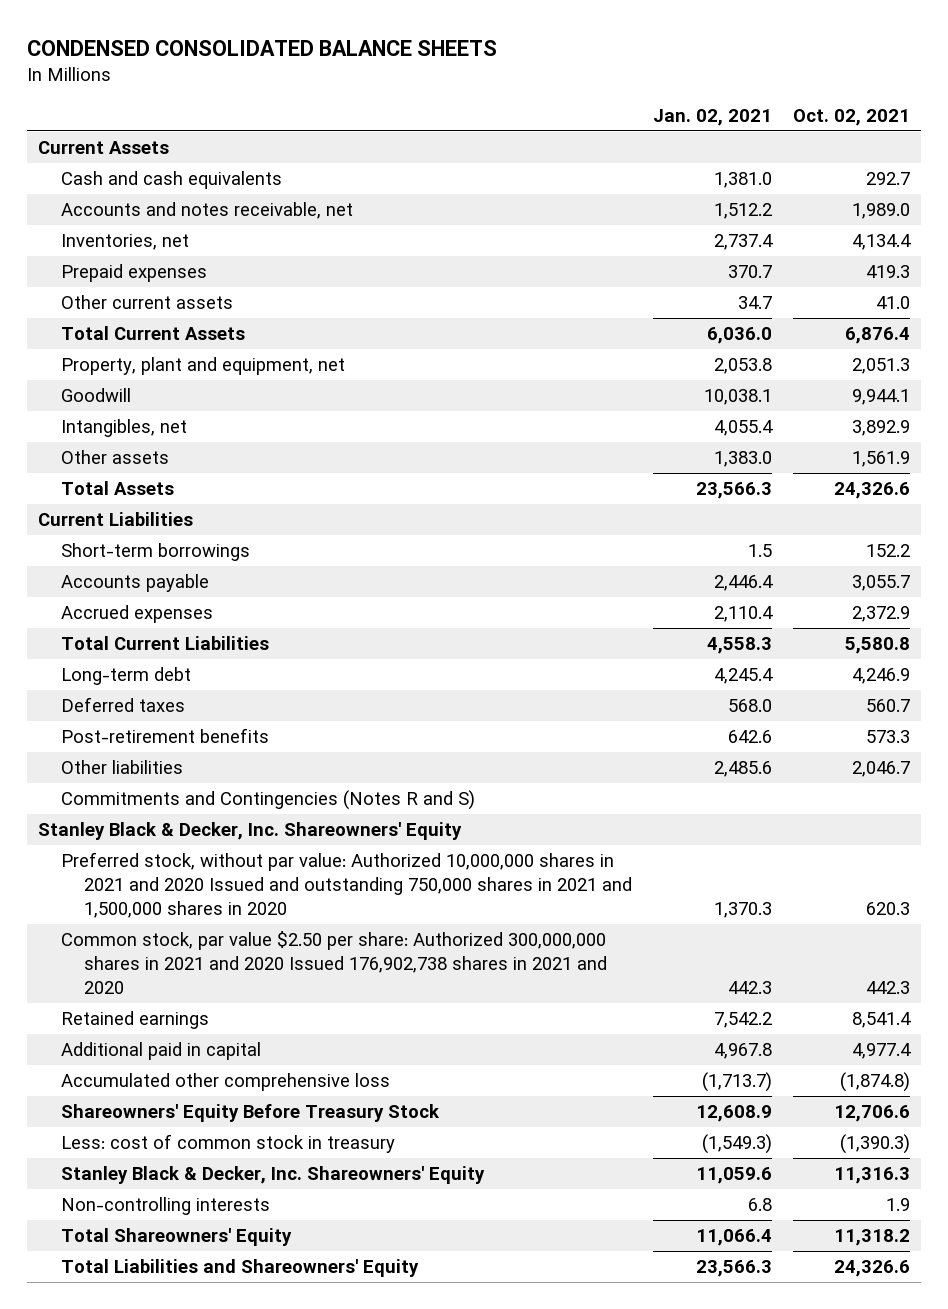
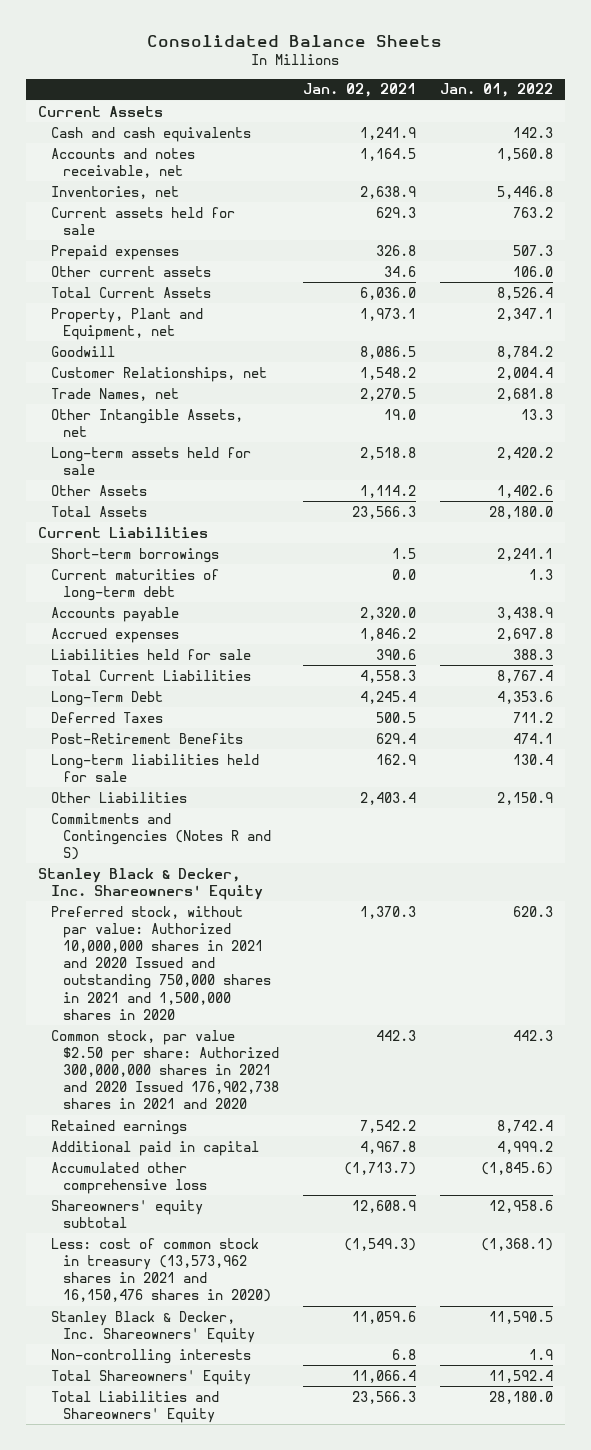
[27,39,498,56] CONDENSED CONSOLIDATED BALANCE SHEETS -> [147,34,443,47] Consolidated Balance Sheets
[793,108,911,126] Oct. 02, 2021 -> none
none -> [439,83,553,98] Jan. 01, 2022
[714,172,773,189] 1,381.0 -> [359,126,416,140] 1,241.9
[714,203,773,220] 1,512.2 -> [359,147,416,161] 1,164.5
[714,234,774,251] 2,737.4 -> [359,185,416,199] 2,638.9
none -> [50,206,235,235] Current assets held for sale
[728,265,773,279] 370.7 -> [375,244,416,256] 326.8
[738,296,773,310] 34.7 -> [383,265,416,277] 34.6
[60,419,187,438] Intangibles, net -> none
[60,357,345,376] Property, plant and equipment, net -> [50,307,203,340] Property, Plant and Equipment, net
[714,358,773,375] 2,053.8 -> [359,307,416,321] 1,973.1
[704,389,773,406] 10,038.1 -> [359,345,416,359] 8,086.5
none -> [50,366,267,382] Customer Relationships, net
none -> [50,387,179,401] Trade Names, net
none -> [50,408,243,437] Other Intangible Assets, net
none -> [50,446,251,475] Long-term assets held for sale
[60,450,169,465] Other assets -> [50,484,147,496] Other Assets
[714,451,773,468] 1,383.0 -> [359,484,416,498] 1,114.2
none -> [50,568,219,601] Current maturities of long-term debt
[714,575,774,592] 2,446.4 -> [359,606,416,620] 2,320.0
[714,606,774,623] 2,110.4 -> [359,627,416,641] 1,846.2
none -> [50,648,251,660] Liabilities held for sale
[60,667,191,686] Long-term debt -> [50,690,163,706] Long-Term Debt
[60,697,185,713] Deferred taxes -> [50,711,163,723] Deferred Taxes
[728,699,773,713] 568.0 -> [375,711,416,723] 500.5
[60,728,269,744] Post-retirement benefits -> [50,732,243,744] Post-Retirement Benefits
[728,730,773,744] 642.6 -> [375,732,416,744] 629.4
none -> [50,753,259,782] Long-term liabilities held for sale
[60,760,183,775] Other liabilities -> [50,791,187,803] Other Liabilities
[714,761,773,778] 2,485.6 -> [359,791,416,805] 2,403.4
[60,1104,440,1123] Shareowners' Equity Before Treasury Stock -> [50,1199,203,1228] Shareowners' equity subtotal
[60,1134,395,1154] Less: cost of common stock in treasury -> [50,1237,272,1303] Less: cost of common stock in treasury (13,573,962 shares in 2021 and 16,150,476 shares in 2020)

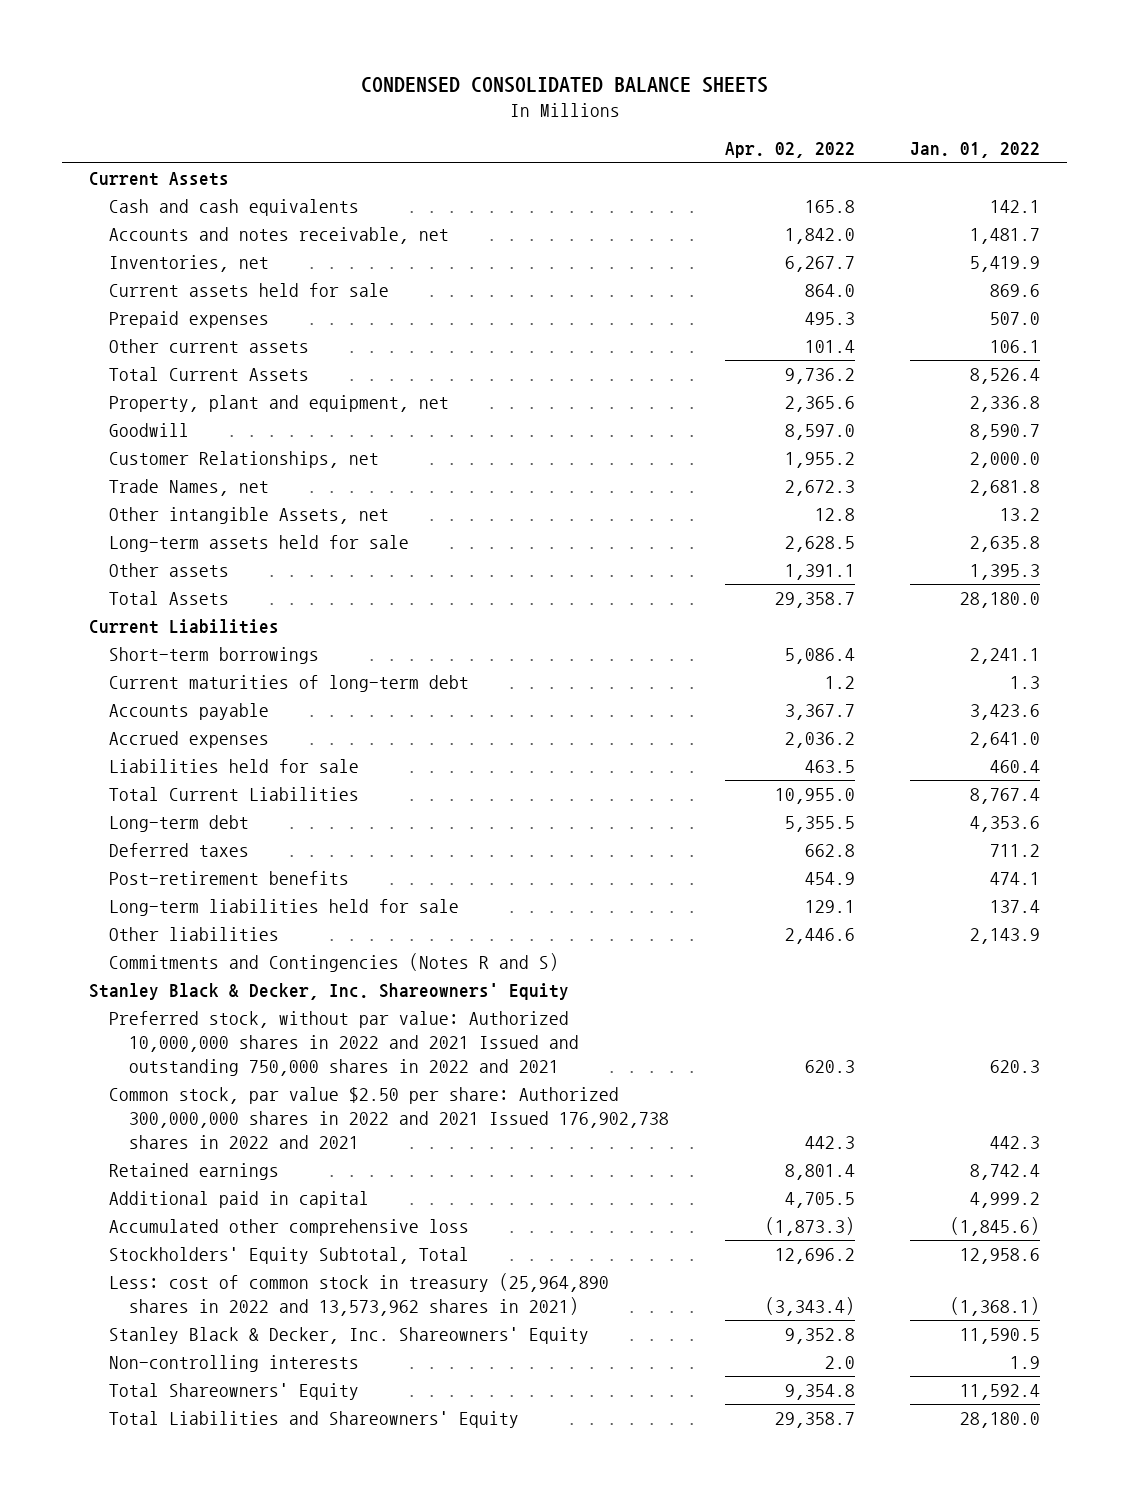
[147,34,443,47] Consolidated Balance Sheets -> [360,76,768,93] CONDENSED CONSOLIDATED BALANCE SHEETS
[302,83,416,98] Jan. 02, 2021 -> none
none -> [724,142,855,159] Apr. 02, 2022
[512,126,553,138] 142.3 -> [989,200,1040,214] 142.1
[496,147,553,161] 1,560.8 -> [969,228,1040,245] 1,481.7
[496,185,553,199] 5,446.8 -> [969,256,1040,273] 5,419.9
[512,206,553,218] 763.2 -> [989,284,1040,298] 869.6
[512,244,553,256] 507.3 -> [989,312,1040,326] 507.0
[512,265,553,277] 106.0 -> [989,340,1040,354] 106.1
[50,307,203,340] Property, Plant and Equipment, net -> [109,395,450,413] Property, plant and equipment, net
[496,307,553,321] 2,347.1 -> [969,396,1040,413] 2,336.8
[496,345,553,359] 8,784.2 -> [969,424,1040,441] 8,590.7
[496,366,553,380] 2,004.4 -> [969,452,1040,469] 2,000.0
[50,408,243,437] Other Intangible Assets, net -> [109,507,390,525] Other intangible Assets, net
[520,408,553,420] 13.3 -> [999,508,1040,522] 13.2
[496,446,553,460] 2,420.2 -> [969,536,1040,553] 2,635.8
[50,484,147,496] Other Assets -> [109,563,230,578] Other assets
[496,484,553,498] 1,402.6 -> [969,564,1040,581] 1,395.3
[496,606,553,620] 3,438.9 -> [969,704,1040,721] 3,423.6
[496,627,553,641] 2,697.8 -> [969,732,1040,749] 2,641.0
[512,648,553,660] 388.3 -> [989,760,1040,774] 460.4
[50,690,163,706] Long-Term Debt -> [109,815,250,833] Long-term debt
[50,711,163,723] Deferred Taxes -> [109,843,250,858] Deferred taxes
[50,732,243,744] Post-Retirement Benefits -> [109,871,350,886] Post-retirement benefits
[512,753,553,765] 130.4 -> [989,900,1040,914] 137.4
[50,791,187,803] Other Liabilities -> [109,927,280,942] Other liabilities
[496,791,553,805] 2,150.9 -> [969,928,1040,945] 2,143.9
[50,905,272,1020] Preferred stock, without par value: Authorized 10,000,000 shares in 2021 and 2020 Issued and outstanding 750,000 shares in 2021 and 1,500,000 shares in 2020 -> [109,1011,580,1076] Preferred stock, without par value: Authorized 10,000,000 shares in 2022 and 2021 Issued and outstanding 750,000 shares in 2022 and 2021
[50,1029,280,1110] Common stock, par value $2.50 per share: Authorized 300,000,000 shares in 2021 and 2020 Issued 176,902,738 shares in 2021 and 2020 -> [109,1087,670,1149] Common stock, par value $2.50 per share: Authorized 300,000,000 shares in 2022 and 2021 Issued 176,902,738 shares in 2022 and 2021
[50,1199,203,1228] Shareowners' equity subtotal -> [109,1247,470,1265] Stockholders' Equity Subtotal, Total
[50,1237,272,1303] Less: cost of common stock in treasury (13,573,962 shares in 2021 and 16,150,476 shares in 2020) -> [109,1273,610,1316] Less: cost of common stock in treasury (25,964,890 shares in 2022 and 13,573,962 shares in 2021)

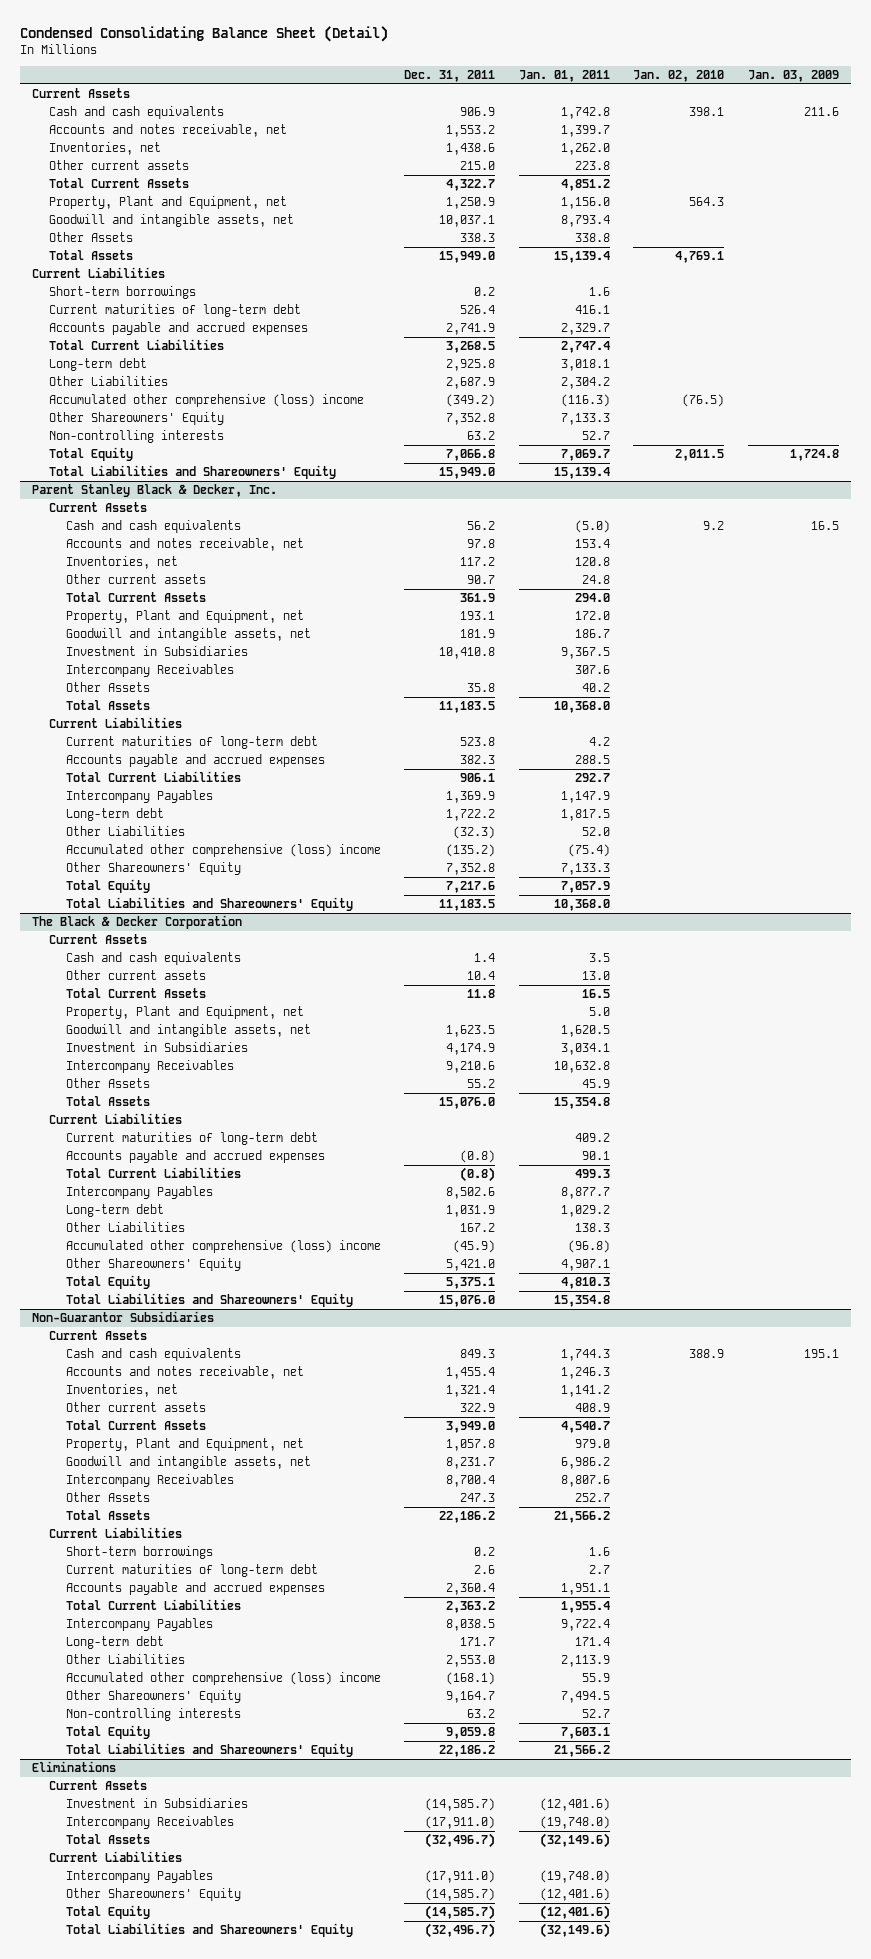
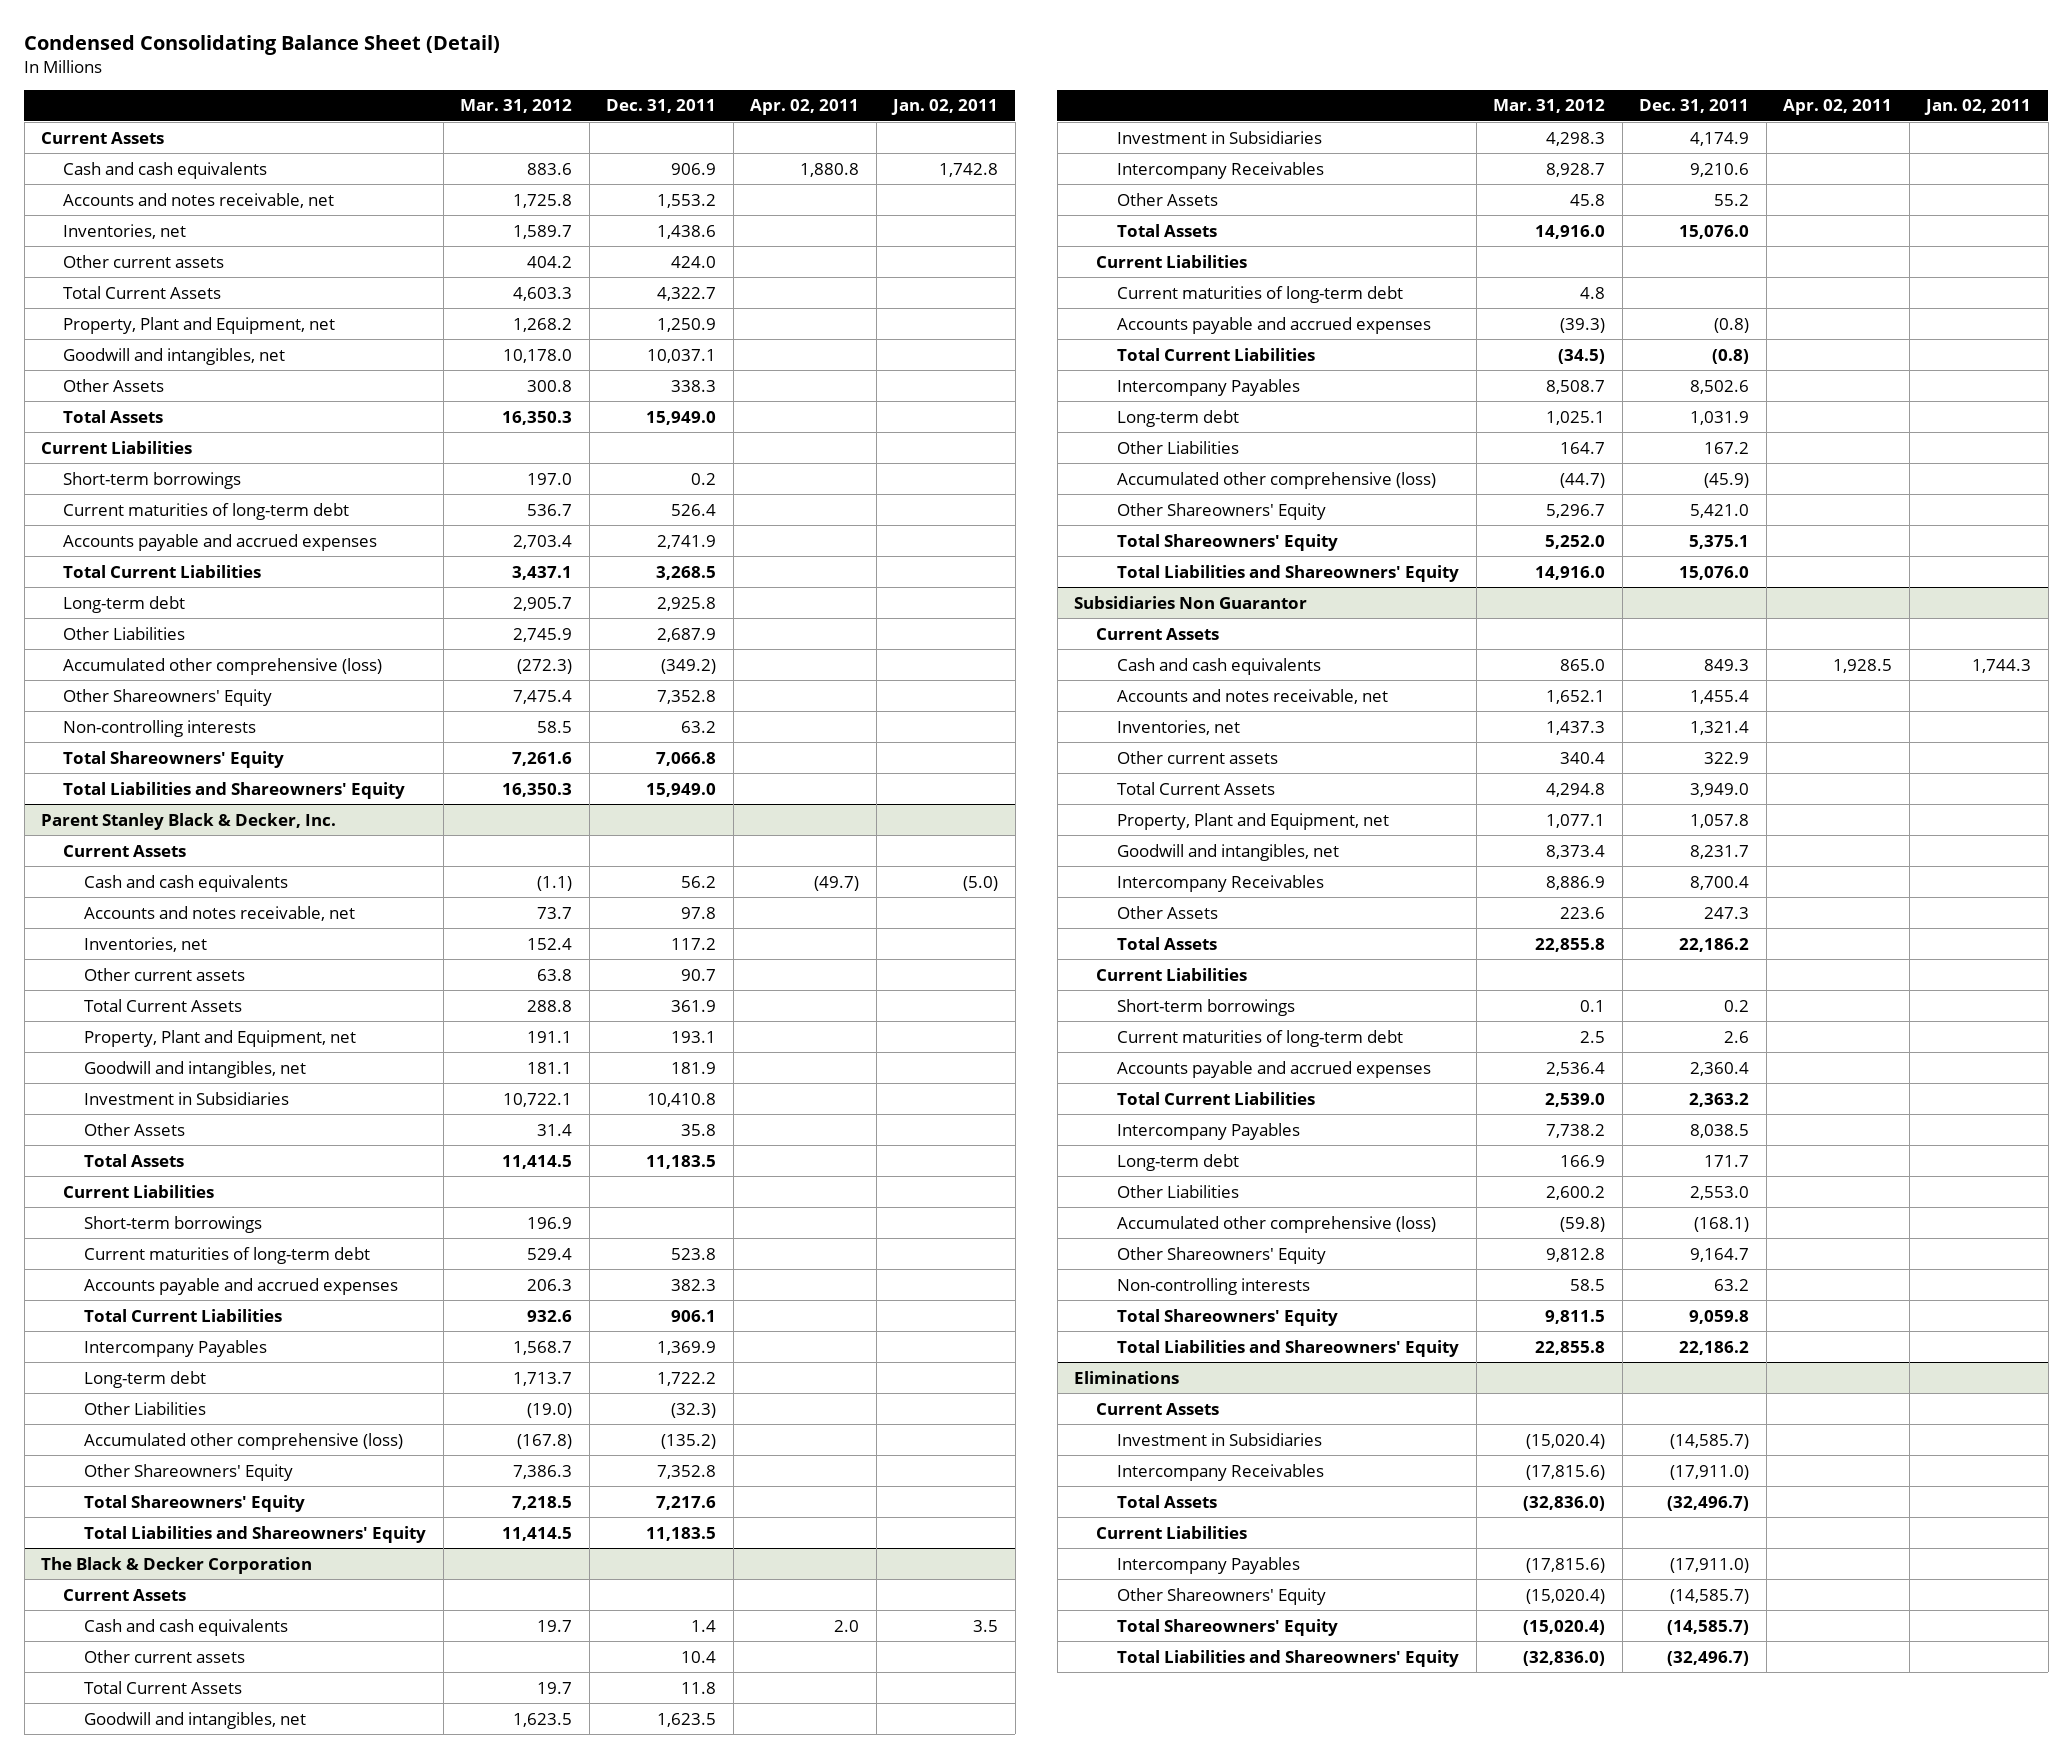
[518,69,610,82] Jan. 01, 2011 -> none
[633,69,725,82] Jan. 02, 2010 -> none
[747,69,839,82] Jan. 03, 2009 -> none
none -> [460,99,573,114] Mar. 31, 2012
none -> [750,99,860,116] Apr. 02, 2011
none -> [891,99,999,116] Jan. 02, 2011
[460,160,496,170] 215.0 -> [671,255,717,268] 424.0
[48,213,294,227] Goodwill and intangible assets, net -> [62,347,285,365] Goodwill and intangibles, net
[48,393,364,407] Accumulated other comprehensive (loss) income -> [62,657,382,675] Accumulated other comprehensive (loss)
[48,446,133,461] Total Equity -> [62,750,284,768] Total Shareowners' Equity
[65,627,311,641] Goodwill and intangible assets, net -> [84,1060,307,1078] Goodwill and intangibles, net
[65,663,234,677] Intercompany Receivables -> none
none -> [84,1215,263,1233] Short-term borrowings
[65,843,381,857] Accumulated other comprehensive (loss) income -> [84,1432,404,1450] Accumulated other comprehensive (loss)
[65,878,150,893] Total Equity -> [84,1494,306,1512] Total Shareowners' Equity
[65,1005,304,1019] Property, Plant and Equipment, net -> none
[65,1023,311,1037] Goodwill and intangible assets, net -> [84,1711,307,1729] Goodwill and intangibles, net
[65,1239,381,1253] Accumulated other comprehensive (loss) income -> [1117,471,1437,489] Accumulated other comprehensive (loss)
[65,1274,150,1289] Total Equity -> [1117,533,1339,551] Total Shareowners' Equity
[31,1310,214,1322] Non-Guarantor Subsidiaries -> [1074,595,1308,609] Subsidiaries Non Guarantor
[65,1455,311,1469] Goodwill and intangible assets, net -> [1117,843,1340,861] Goodwill and intangibles, net
[65,1671,381,1685] Accumulated other comprehensive (loss) income -> [1117,1215,1437,1233] Accumulated other comprehensive (loss)
[65,1724,150,1739] Total Equity -> [1117,1308,1339,1326] Total Shareowners' Equity
[65,1904,150,1919] Total Equity -> [1117,1618,1339,1636] Total Shareowners' Equity

